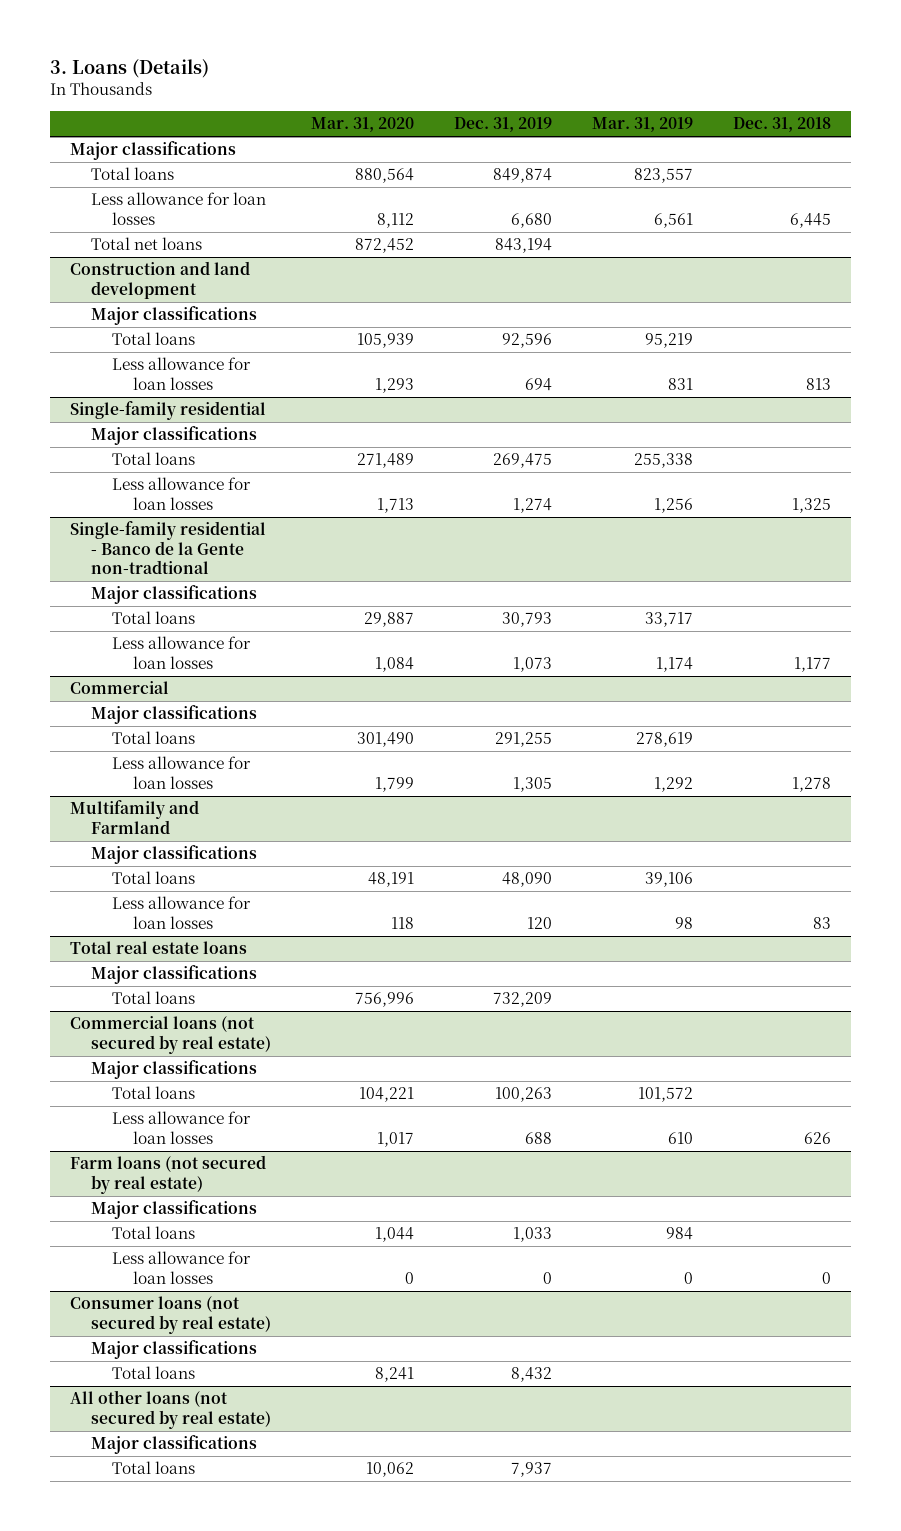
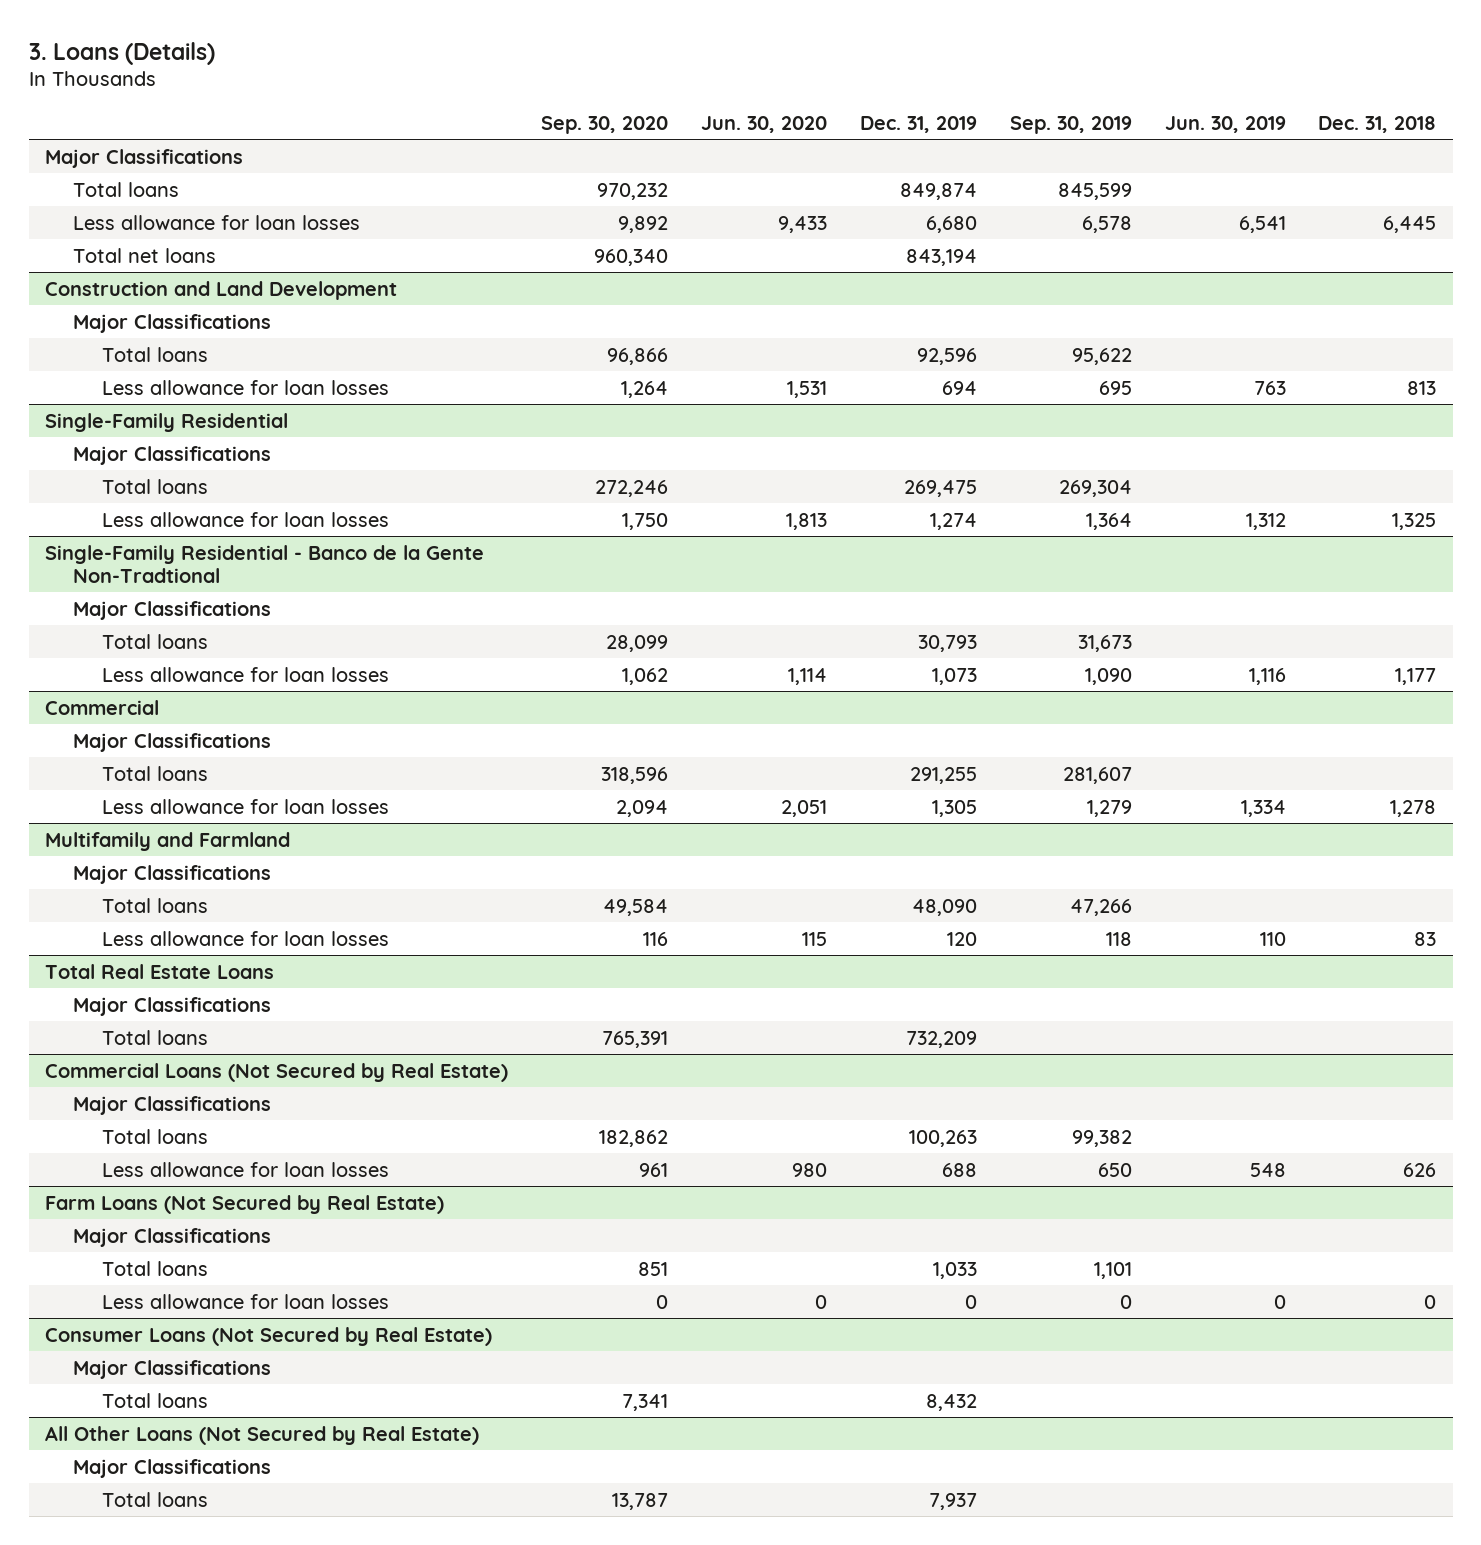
[310,117,414,133] Mar. 31, 2020 -> none
[591,117,693,133] Mar. 31, 2019 -> none
none -> [540,115,668,134] Sep. 30, 2020
none -> [700,115,827,133] Jun. 30, 2020
none -> [1009,115,1132,134] Sep. 30, 2019
none -> [1164,115,1286,133] Jun. 30, 2019
[70,141,237,161] Major classifications -> [45,148,244,168] Major Classifications
[70,261,251,299] Construction and land development -> [45,280,398,300] Construction and Land Development
[90,306,257,326] Major classifications -> [73,313,272,333] Major Classifications
[70,401,267,421] Single-family residential -> [45,412,289,432] Single-Family Residential
[90,426,257,446] Major classifications -> [73,445,272,465] Major Classifications
[70,521,267,575] Single-family residential - Banco de la Gente non-tradtional -> [45,544,485,583] Single-Family Residential - Banco de la Gente Non-Tradtional
[90,585,257,605] Major classifications -> [73,600,272,620] Major Classifications
[90,705,257,725] Major classifications -> [73,732,272,752] Major Classifications
[90,845,257,865] Major classifications -> [73,864,272,884] Major Classifications
[70,941,248,955] Total real estate loans -> [45,963,275,979] Total Real Estate Loans
[90,965,257,985] Major classifications -> [73,996,272,1016] Major Classifications
[70,1016,271,1054] Commercial loans (not secured by real estate) -> [45,1062,509,1082] Commercial Loans (Not Secured by Real Estate)
[90,1060,257,1080] Major classifications -> [73,1095,272,1115] Major Classifications
[70,1155,267,1194] Farm loans (not secured by real estate) -> [45,1194,445,1214] Farm Loans (Not Secured by Real Estate)
[90,1200,257,1220] Major classifications -> [73,1227,272,1247] Major Classifications
[70,1296,271,1334] Consumer loans (not secured by real estate) -> [45,1326,493,1346] Consumer Loans (Not Secured by Real Estate)
[90,1340,257,1360] Major classifications -> [73,1359,272,1379] Major Classifications
[70,1390,271,1429] All other loans (not secured by real estate) -> [45,1425,480,1445] All Other Loans (Not Secured by Real Estate)
[90,1435,257,1455] Major classifications -> [73,1458,272,1478] Major Classifications

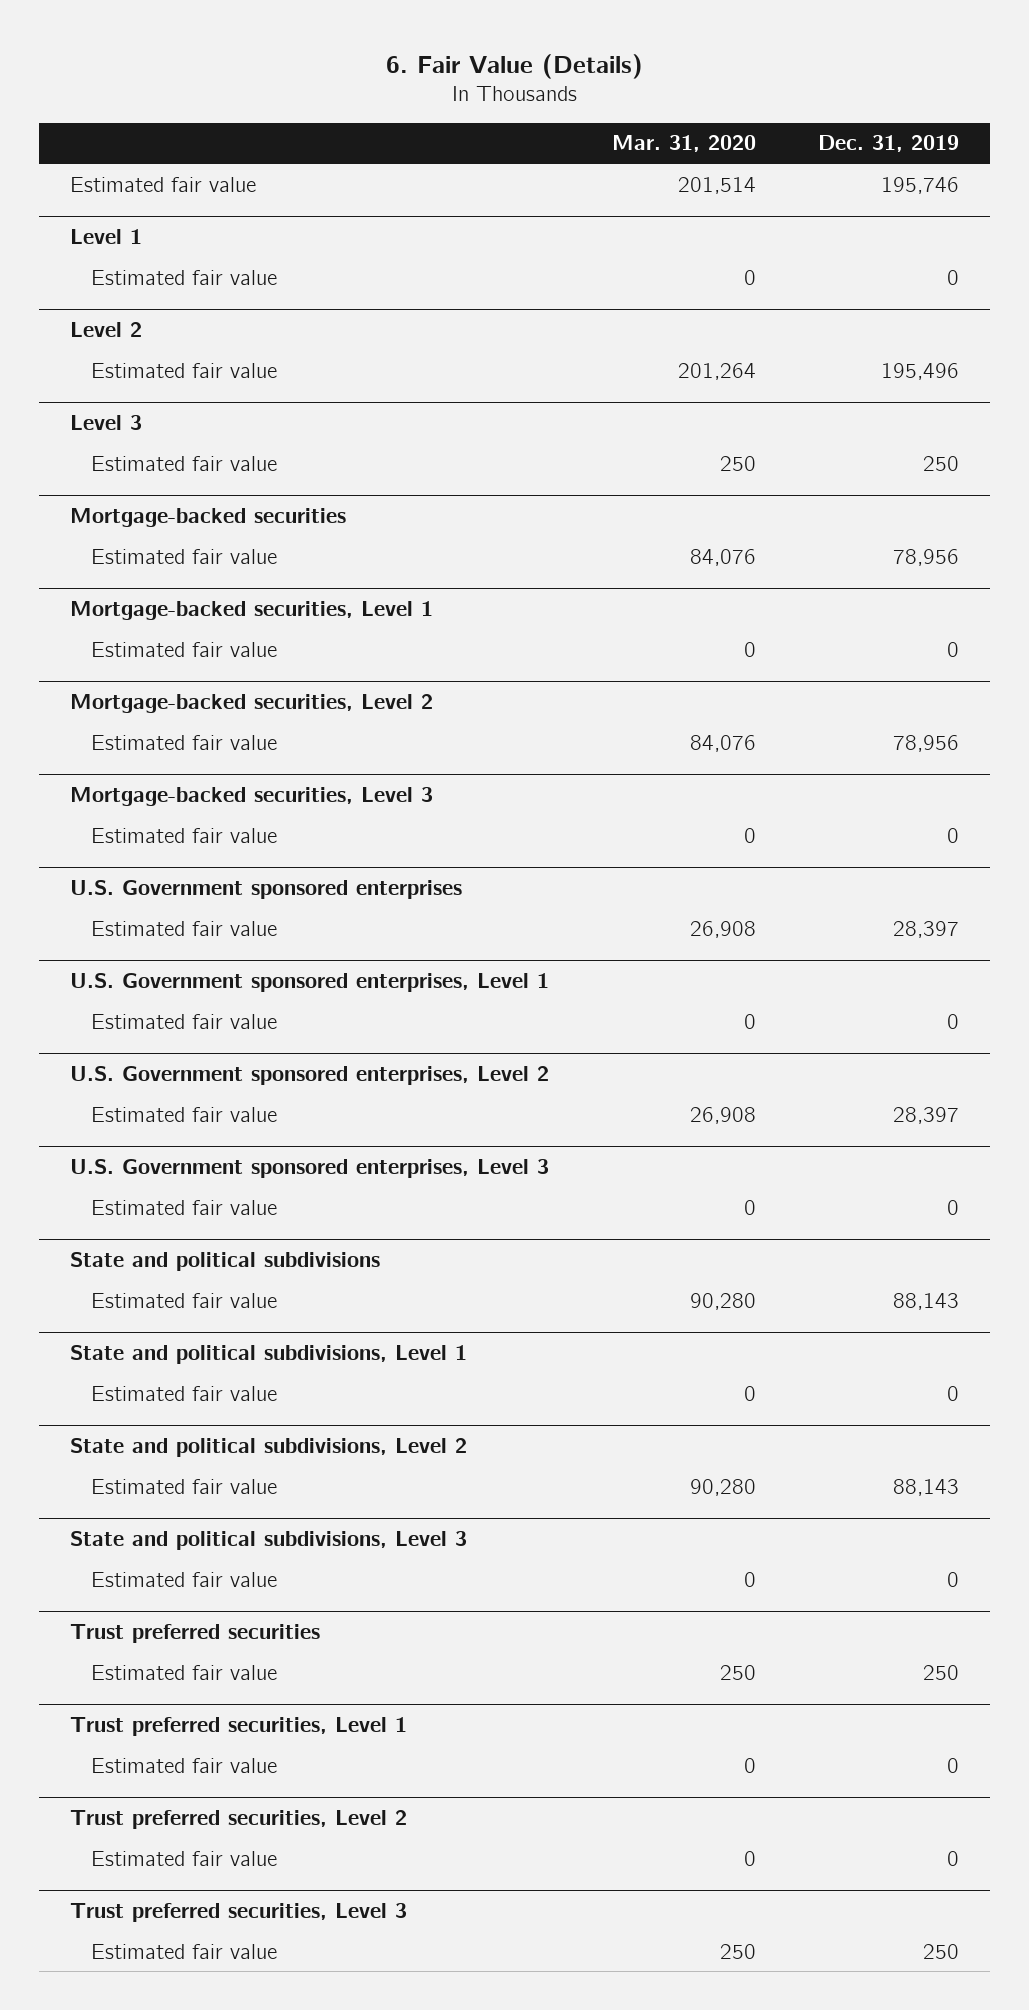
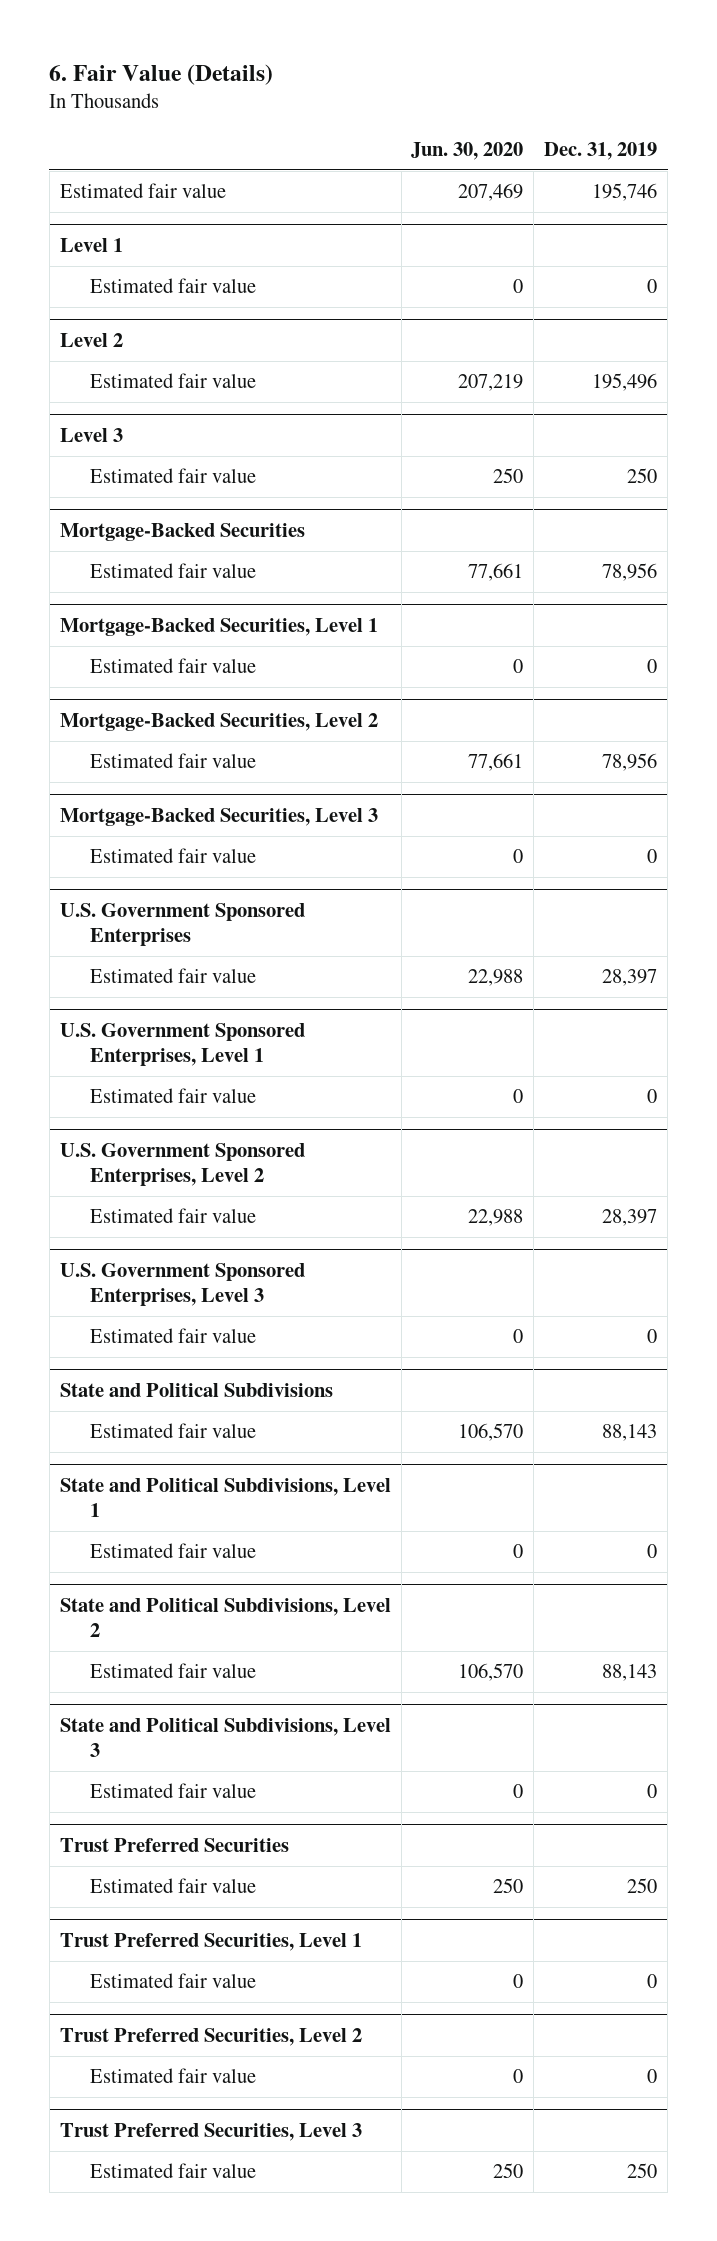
[611,135,756,153] Mar. 31, 2020 -> none
none -> [411,141,524,160] Jun. 30, 2020
[70,508,347,528] Mortgage-backed securities -> [59,522,305,541] Mortgage-Backed Securities
[70,601,434,621] Mortgage-backed securities, Level 1 -> [59,617,378,636] Mortgage-Backed Securities, Level 1
[70,694,434,714] Mortgage-backed securities, Level 2 -> [59,712,378,731] Mortgage-Backed Securities, Level 2
[70,787,434,807] Mortgage-backed securities, Level 3 -> [59,807,378,826] Mortgage-Backed Securities, Level 3
[70,880,463,900] U.S. Government sponsored enterprises -> [59,902,305,947] U.S. Government Sponsored Enterprises
[70,973,550,993] U.S. Government sponsored enterprises, Level 1 -> [59,1022,305,1067] U.S. Government Sponsored Enterprises, Level 1
[70,1066,550,1086] U.S. Government sponsored enterprises, Level 2 -> [59,1142,305,1187] U.S. Government Sponsored Enterprises, Level 2
[70,1159,550,1179] U.S. Government sponsored enterprises, Level 3 -> [59,1262,305,1307] U.S. Government Sponsored Enterprises, Level 3
[70,1252,381,1272] State and political subdivisions -> [59,1382,333,1397] State and Political Subdivisions
[70,1345,468,1365] State and political subdivisions, Level 1 -> [59,1477,391,1518] State and Political Subdivisions, Level 1
[70,1438,468,1458] State and political subdivisions, Level 2 -> [59,1597,391,1638] State and Political Subdivisions, Level 2
[70,1531,468,1551] State and political subdivisions, Level 3 -> [59,1717,391,1758] State and Political Subdivisions, Level 3
[70,1624,321,1644] Trust preferred securities -> [59,1837,289,1852] Trust Preferred Securities
[70,1717,408,1737] Trust preferred securities, Level 1 -> [59,1932,362,1951] Trust Preferred Securities, Level 1
[70,1810,408,1830] Trust preferred securities, Level 2 -> [59,2027,362,2046] Trust Preferred Securities, Level 2
[70,1903,408,1923] Trust preferred securities, Level 3 -> [59,2122,362,2141] Trust Preferred Securities, Level 3

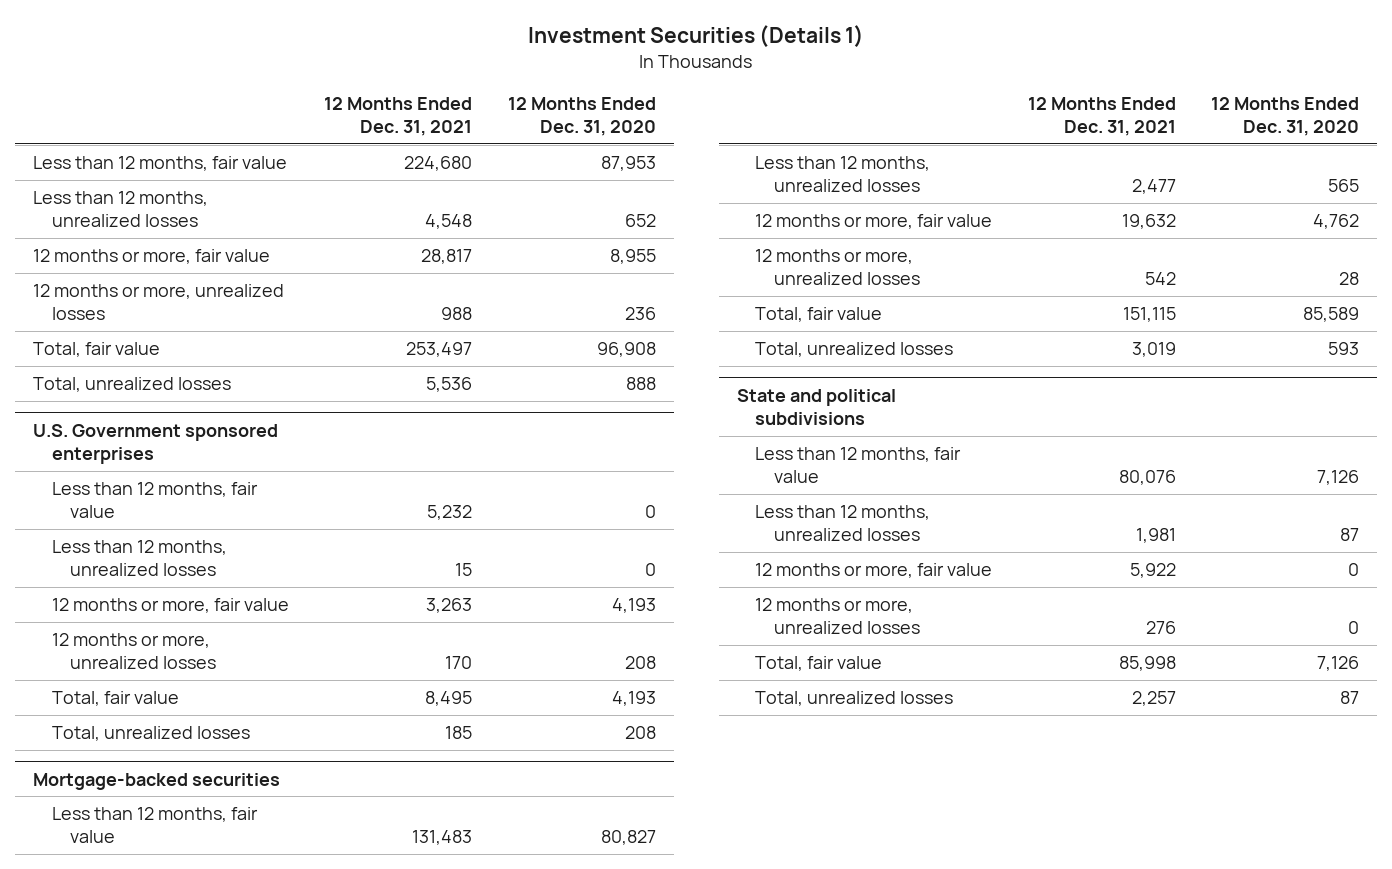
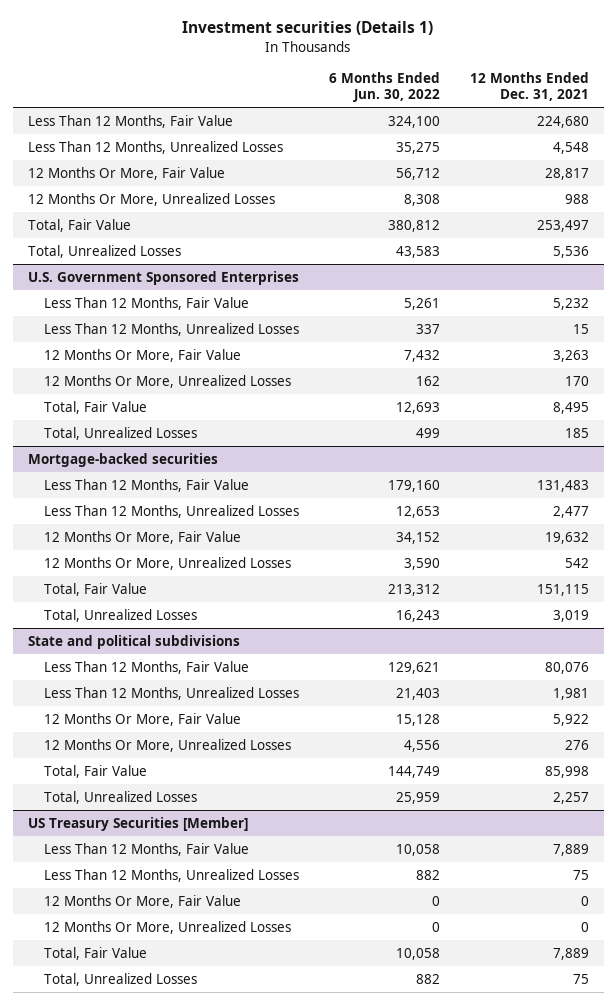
[528,25,865,48] Investment Securities (Details 1) -> [182,21,434,36] Investment securities (Details 1)
[507,96,656,137] 12 Months Ended Dec. 31, 2020 -> none
none -> [328,71,440,103] 6 Months Ended Jun. 30, 2022
[33,156,288,172] Less than 12 months, fair value -> [27,114,233,128] Less Than 12 Months, Fair Value
[33,191,209,228] Less than 12 months, unrealized losses -> [27,140,283,154] Less Than 12 Months, Unrealized Losses
[33,249,271,265] 12 months or more, fair value -> [27,166,225,180] 12 Months Or More, Fair Value
[33,284,285,321] 12 months or more, unrealized losses -> [27,192,275,206] 12 Months Or More, Unrealized Losses
[33,342,161,358] Total, fair value -> [27,218,131,232] Total, Fair Value
[33,377,232,393] Total, unrealized losses -> [27,244,181,258] Total, Unrealized Losses
[33,423,279,464] U.S. Government sponsored enterprises -> [27,270,299,285] U.S. Government Sponsored Enterprises
[51,482,258,519] Less than 12 months, fair value -> [43,296,249,310] Less Than 12 Months, Fair Value
[51,540,227,577] Less than 12 months, unrealized losses -> [43,322,299,336] Less Than 12 Months, Unrealized Losses
[51,598,289,614] 12 months or more, fair value -> [43,348,241,362] 12 Months Or More, Fair Value
[51,633,217,670] 12 months or more, unrealized losses -> [43,374,291,388] 12 Months Or More, Unrealized Losses
[51,691,179,707] Total, fair value -> [43,400,147,414] Total, Fair Value
[51,726,250,742] Total, unrealized losses -> [43,426,197,440] Total, Unrealized Losses
[51,807,258,844] Less than 12 months, fair value -> [43,478,249,492] Less Than 12 Months, Fair Value
[755,156,931,193] Less than 12 months, unrealized losses -> [43,504,299,518] Less Than 12 Months, Unrealized Losses
[755,214,993,230] 12 months or more, fair value -> [43,530,241,544] 12 Months Or More, Fair Value
[755,249,920,286] 12 months or more, unrealized losses -> [43,556,291,570] 12 Months Or More, Unrealized Losses
[755,307,883,323] Total, fair value -> [43,582,147,596] Total, Fair Value
[755,342,954,358] Total, unrealized losses -> [43,608,197,622] Total, Unrealized Losses
[755,447,962,484] Less than 12 months, fair value -> [43,660,249,674] Less Than 12 Months, Fair Value
[755,505,931,542] Less than 12 months, unrealized losses -> [43,686,299,700] Less Than 12 Months, Unrealized Losses
[755,563,993,579] 12 months or more, fair value -> [43,712,241,726] 12 Months Or More, Fair Value
[755,598,920,635] 12 months or more, unrealized losses -> [43,738,291,752] 12 Months Or More, Unrealized Losses
[755,656,883,672] Total, fair value -> [43,764,147,778] Total, Fair Value
[755,691,954,707] Total, unrealized losses -> [43,790,197,804] Total, Unrealized Losses
none -> [27,816,248,831] US Treasury Securities [Member]
none -> [43,842,249,856] Less Than 12 Months, Fair Value
none -> [43,868,299,882] Less Than 12 Months, Unrealized Losses
none -> [43,894,241,908] 12 Months Or More, Fair Value
none -> [43,920,291,934] 12 Months Or More, Unrealized Losses
none -> [43,946,147,960] Total, Fair Value
none -> [43,972,197,986] Total, Unrealized Losses

